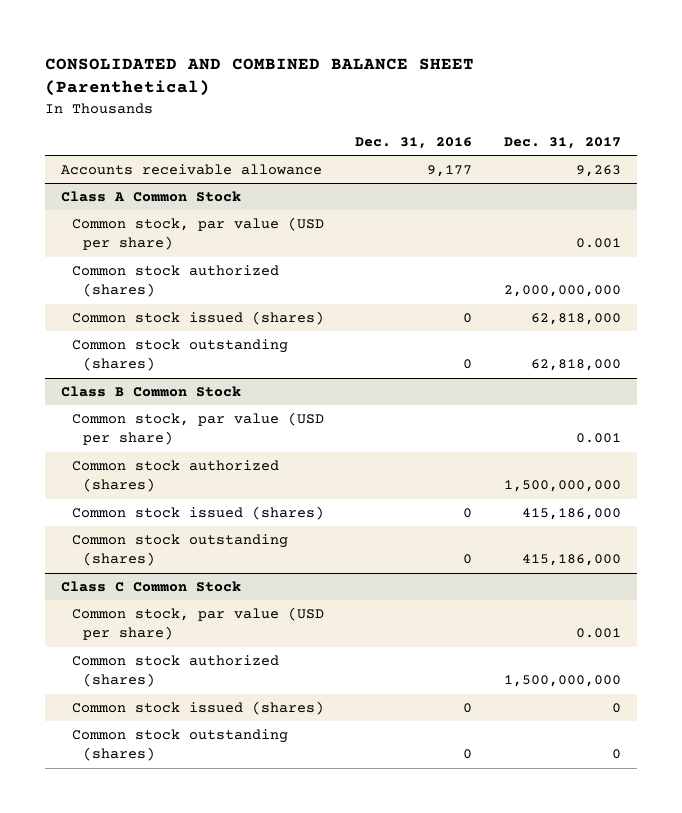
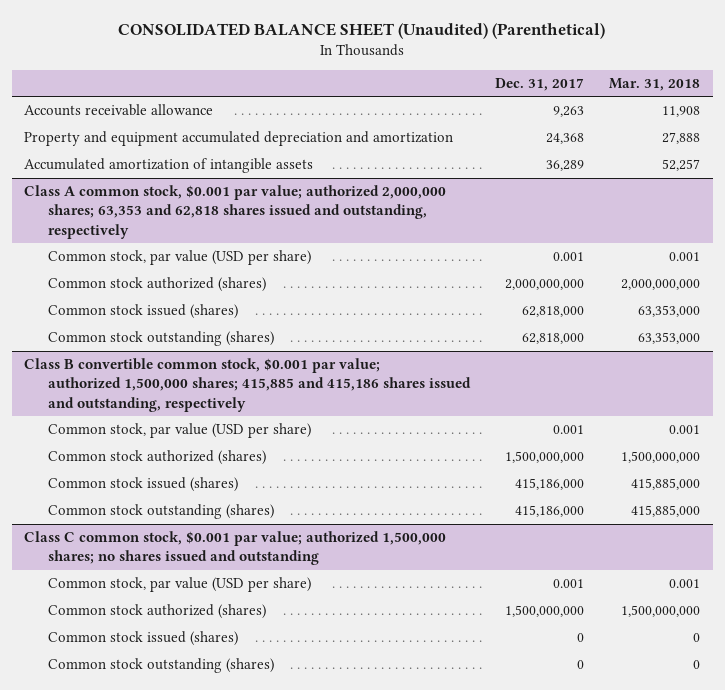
[44,57,474,97] CONSOLIDATED AND COMBINED BALANCE SHEET (Parenthetical) -> [118,22,606,39] CONSOLIDATED BALANCE SHEET (Unaudited) (Parenthetical)
[355,137,473,150] Dec. 31, 2016 -> none
none -> [609,77,701,91] Mar. 31, 2018
none -> [24,131,454,147] Property and equipment accumulated depreciation and amortization
none -> [24,158,314,174] Accumulated amortization of intangible assets
[60,191,241,203] Class A Common Stock -> [24,185,447,239] Class A common stock, $0.001 par value; authorized 2,000,000 shares; 63,353 and 62,818 shares issued and outstanding, respectively
[60,386,241,398] Class B Common Stock -> [24,358,471,412] Class B convertible common stock, $0.001 par value; authorized 1,500,000 shares; 415,885 and 415,186 shares issued and outstanding, respectively
[60,581,241,593] Class C Common Stock -> [24,531,447,566] Class C common stock, $0.001 par value; authorized 1,500,000 shares; no shares issued and outstanding

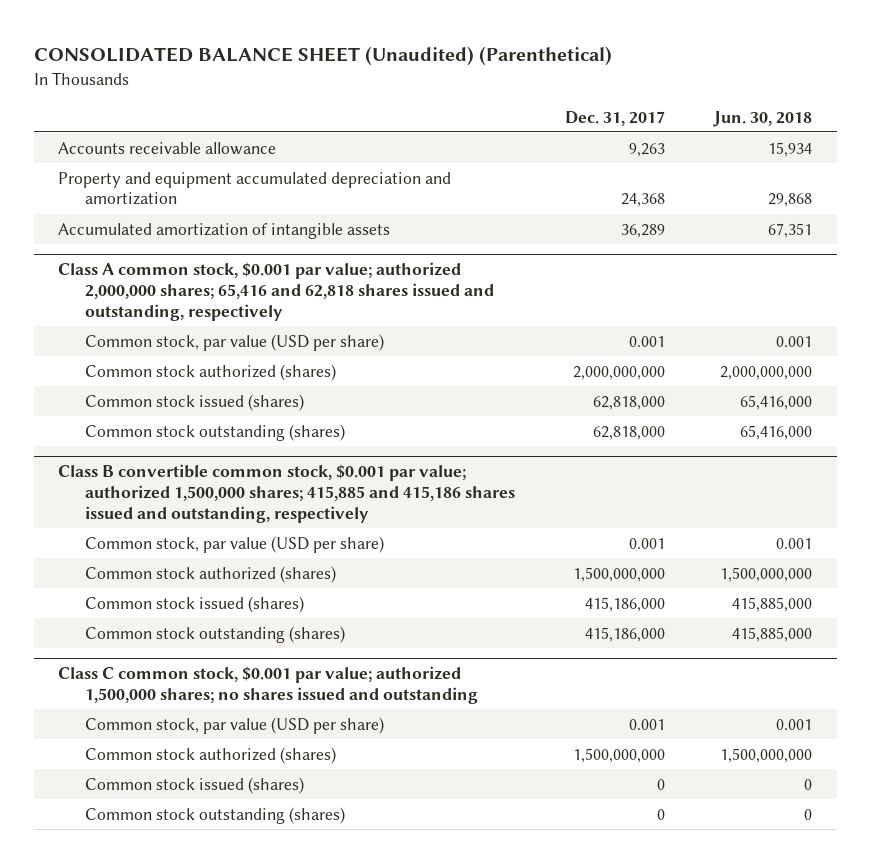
[609,77,701,91] Mar. 31, 2018 -> none
none -> [713,110,813,127] Jun. 30, 2018
[24,185,447,239] Class A common stock, $0.001 par value; authorized 2,000,000 shares; 63,353 and 62,818 shares issued and outstanding, respectively -> [58,261,495,321] Class A common stock, $0.001 par value; authorized 2,000,000 shares; 65,416 and 62,818 shares issued and outstanding, respectively

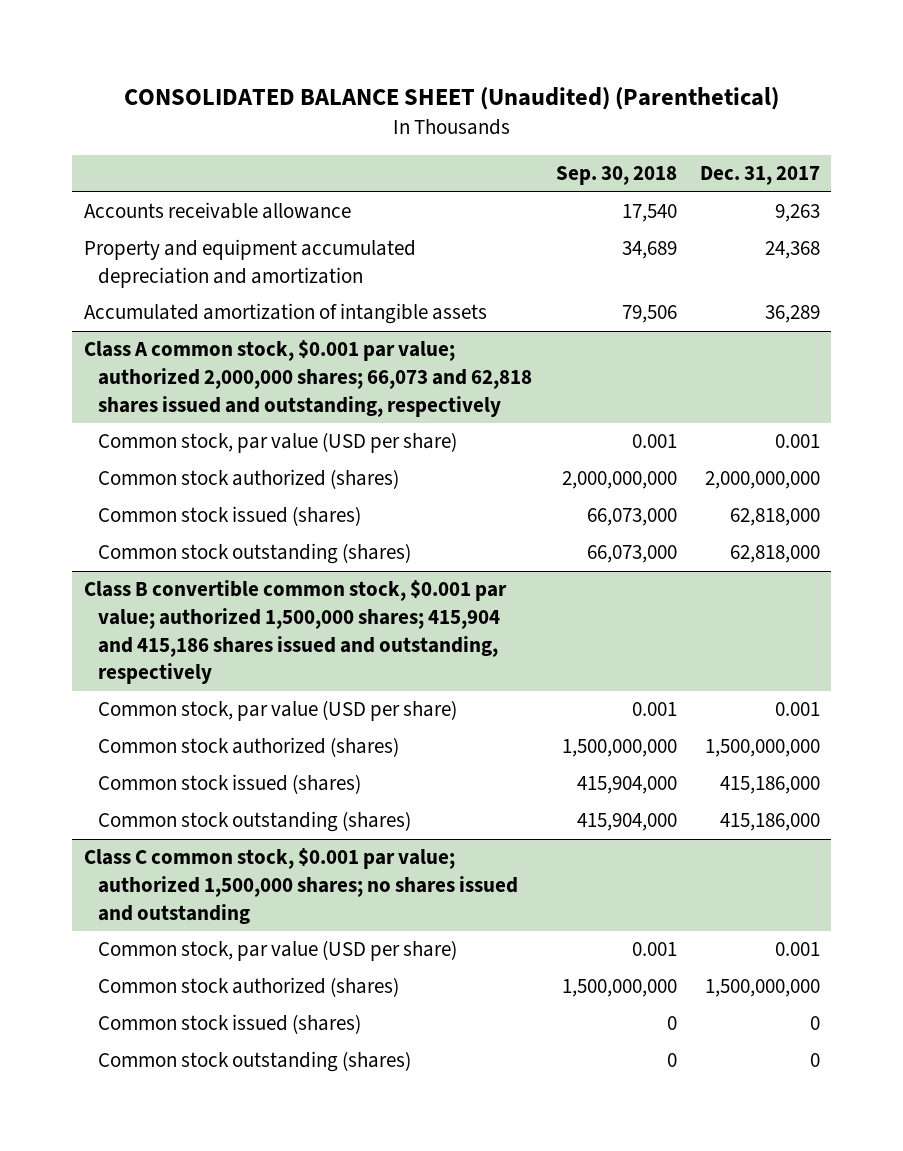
[713,110,813,127] Jun. 30, 2018 -> none
none -> [555,166,677,186] Sep. 30, 2018
[58,261,495,321] Class A common stock, $0.001 par value; authorized 2,000,000 shares; 65,416 and 62,818 shares issued and outstanding, respectively -> [83,340,533,417] Class A common stock, $0.001 par value; authorized 2,000,000 shares; 66,073 and 62,818 shares issued and outstanding, respectively
[58,463,516,523] Class B convertible common stock, $0.001 par value; authorized 1,500,000 shares; 415,885 and 415,186 shares issued and outstanding, respectively -> [83,580,507,685] Class B convertible common stock, $0.001 par value; authorized 1,500,000 shares; 415,904 and 415,186 shares issued and outstanding, respectively

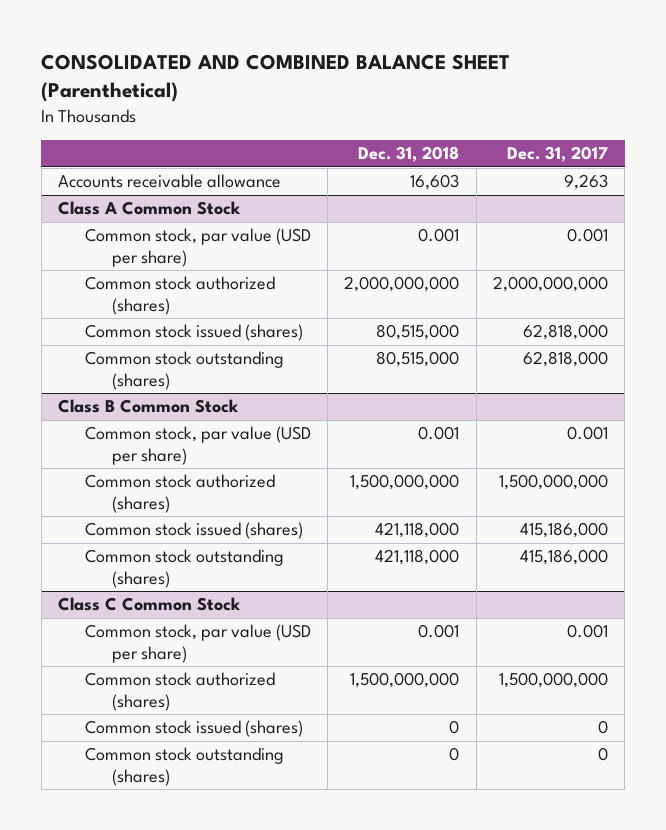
[123,86,779,110] CONSOLIDATED BALANCE SHEET (Unaudited) (Parenthetical) -> [41,54,511,103] CONSOLIDATED AND COMBINED BALANCE SHEET (Parenthetical)
[555,166,677,186] Sep. 30, 2018 -> none
none -> [358,146,460,163] Dec. 31, 2018
[83,239,416,289] Property and equipment accumulated depreciation and amortization -> none
[83,303,487,325] Accumulated amortization of intangible assets -> none
[83,340,533,417] Class A common stock, $0.001 par value; authorized 2,000,000 shares; 66,073 and 62,818 shares issued and outstanding, respectively -> [57,201,241,216] Class A Common Stock
[83,580,507,685] Class B convertible common stock, $0.001 par value; authorized 1,500,000 shares; 415,904 and 415,186 shares issued and outstanding, respectively -> [57,399,239,414] Class B Common Stock
[83,848,519,924] Class C common stock, $0.001 par value; authorized 1,500,000 shares; no shares issued and outstanding -> [57,597,241,612] Class C Common Stock

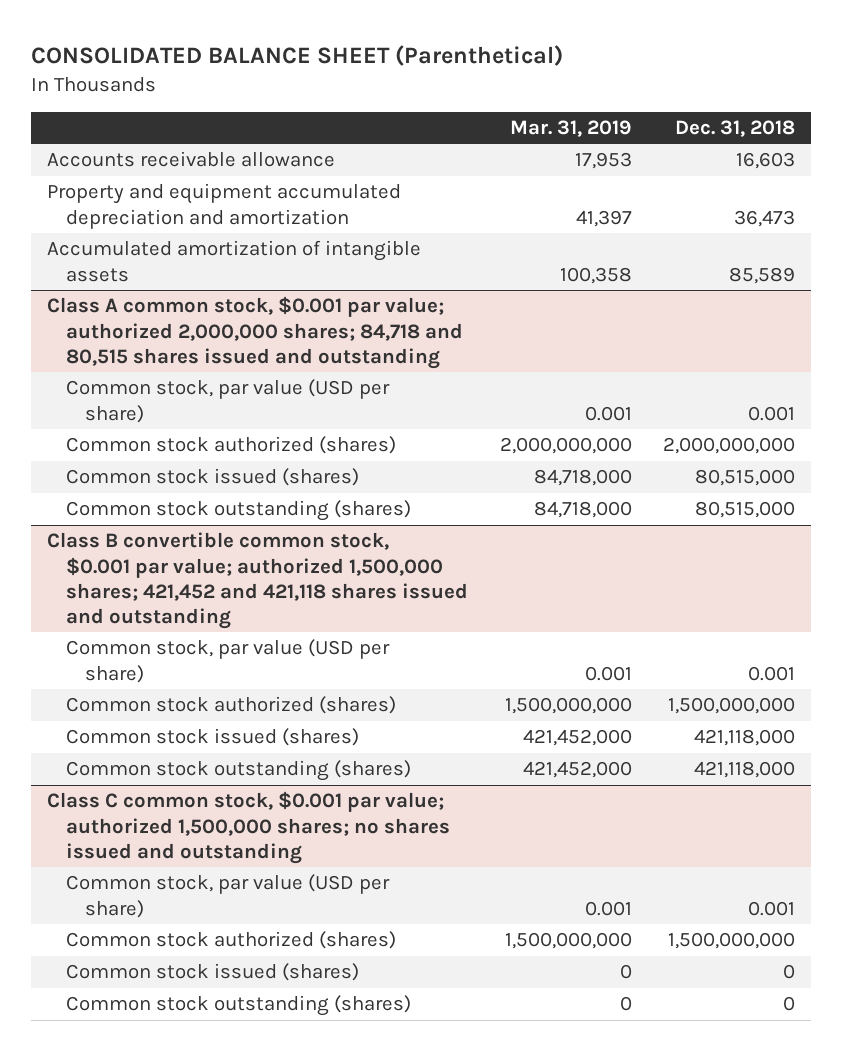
[41,54,511,103] CONSOLIDATED AND COMBINED BALANCE SHEET (Parenthetical) -> [31,45,564,67] CONSOLIDATED BALANCE SHEET (Parenthetical)
[506,146,608,163] Dec. 31, 2017 -> none
none -> [509,120,632,138] Mar. 31, 2019
none -> [47,183,402,229] Property and equipment accumulated depreciation and amortization
none -> [47,240,422,282] Accumulated amortization of intangible assets
[57,201,241,216] Class A Common Stock -> [47,296,464,369] Class A common stock, $0.001 par value; authorized 2,000,000 shares; 84,718 and 80,515 shares issued and outstanding
[57,399,239,414] Class B Common Stock -> [47,532,469,630] Class B convertible common stock, $0.001 par value; authorized 1,500,000 shares; 421,452 and 421,118 shares issued and outstanding
[57,597,241,612] Class C Common Stock -> [47,791,451,864] Class C common stock, $0.001 par value; authorized 1,500,000 shares; no shares issued and outstanding

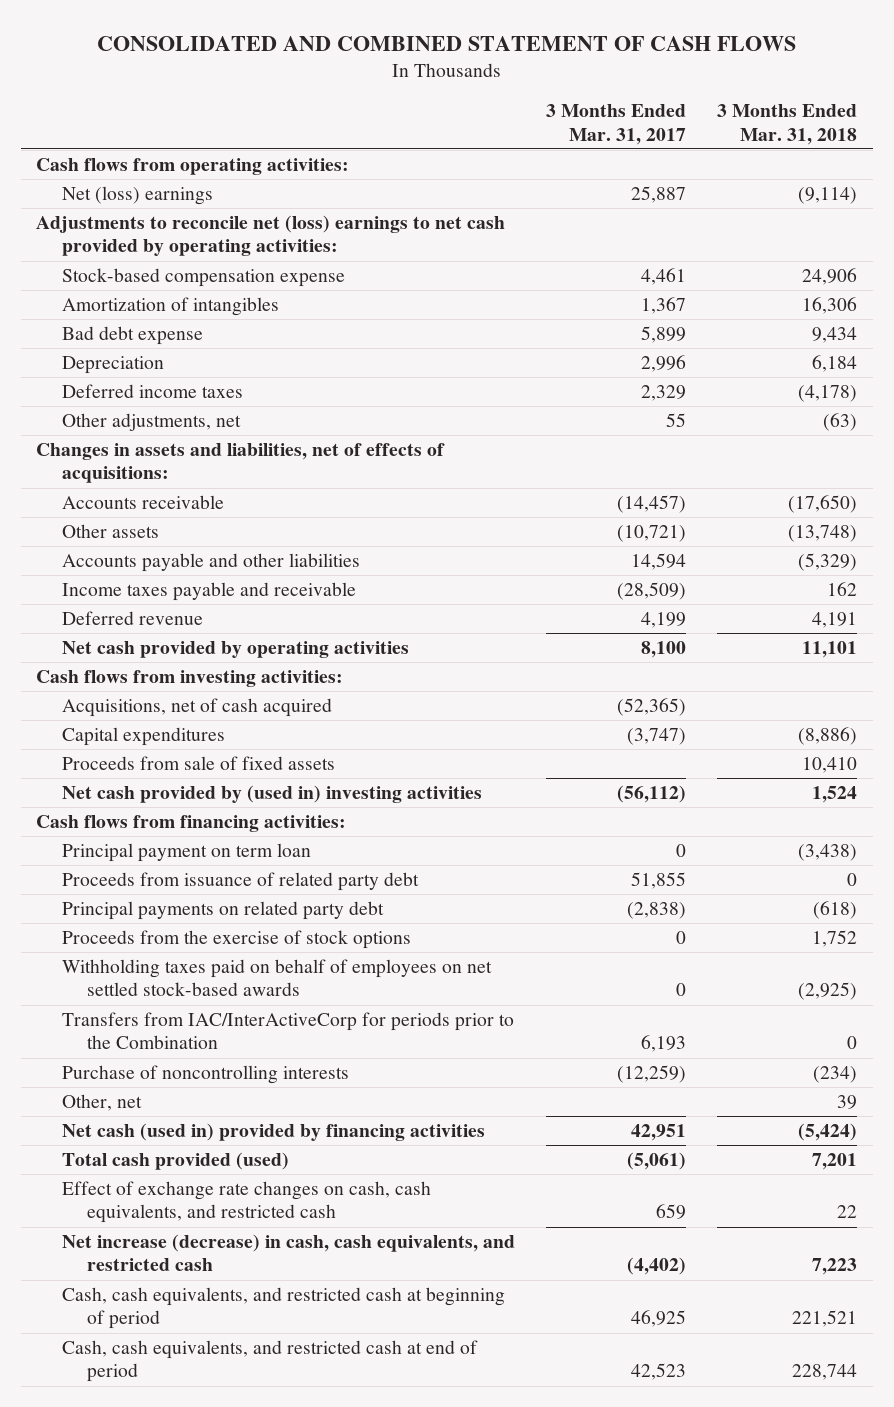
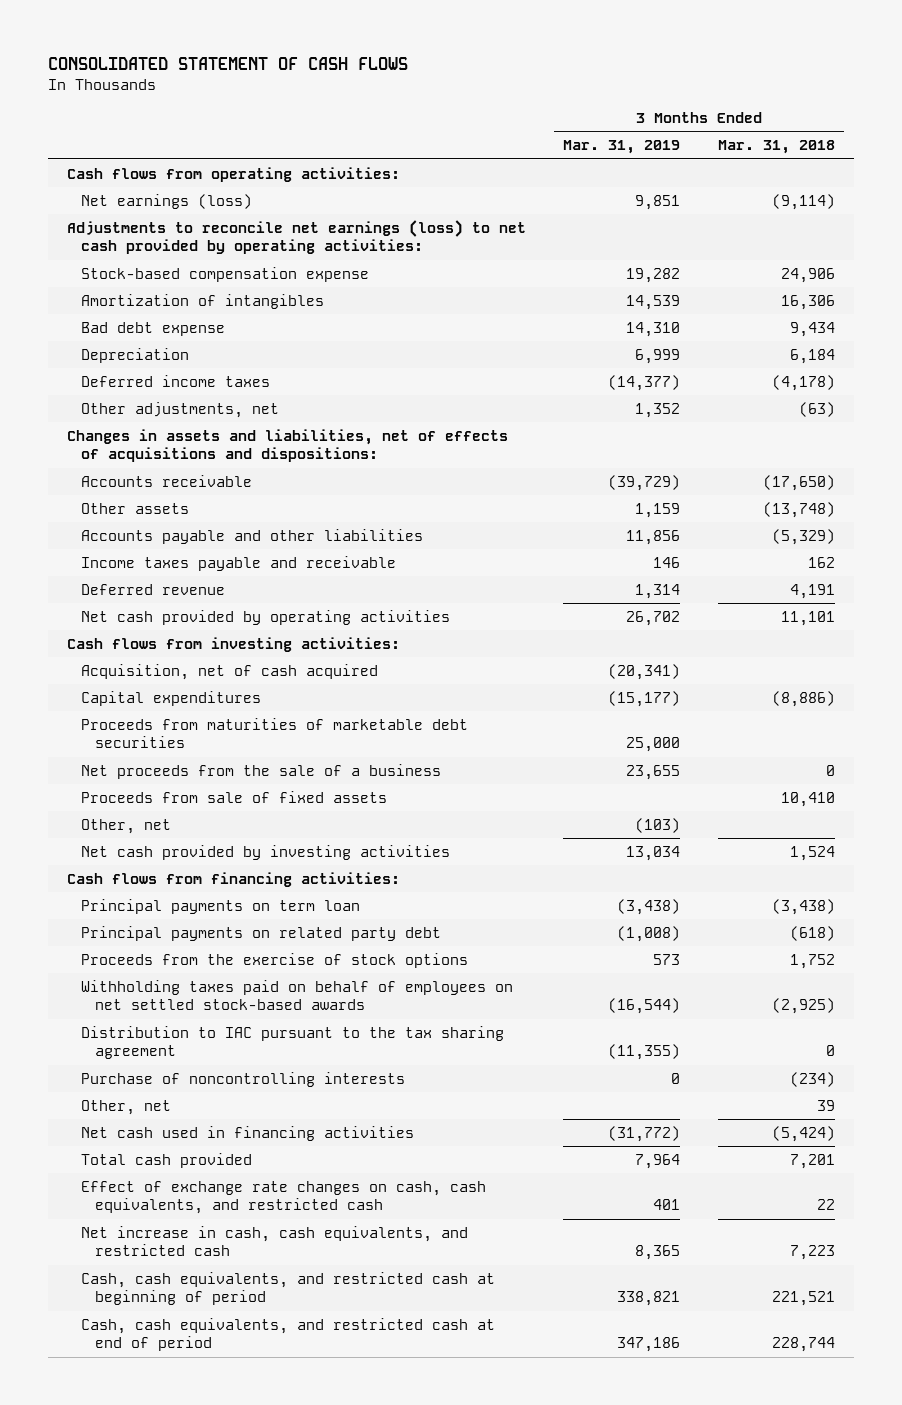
[96,35,796,51] CONSOLIDATED AND COMBINED STATEMENT OF CASH FLOWS -> [47,57,408,71] CONSOLIDATED STATEMENT OF CASH FLOWS
[546,104,687,145] 3 Months Ended Mar. 31, 2017 -> none
none -> [563,140,681,155] Mar. 31, 2019
[61,185,213,205] Net (loss) earnings -> [80,193,252,209] Net earnings (loss)
[36,214,506,257] Adjustments to reconcile net (loss) earnings to net cash provided by operating activities: -> [66,219,526,255] Adjustments to reconcile net earnings (loss) to net cash provided by operating activities:
[36,442,446,484] Changes in assets and liabilities, net of effects of acquisitions: -> [66,428,508,463] Changes in assets and liabilities, net of effects of acquisitions and dispositions:
[61,697,332,717] Acquisitions, net of cash acquired -> [80,663,378,680] Acquisition, net of cash acquired
none -> [80,717,468,749] Proceeds from maturities of marketable debt securities
none -> [80,763,441,779] Net proceeds from the sale of a business
none -> [80,818,171,834] Other, net
[61,784,482,803] Net cash provided by (used in) investing activities -> [80,844,450,860] Net cash provided by investing activities
[61,871,419,891] Proceeds from issuance of related party debt -> none
[61,842,311,862] Principal payment on term loan -> [80,898,360,914] Principal payments on term loan
[61,1011,514,1050] Transfers from IAC/InterActiveCorp for periods prior to the Combination -> none
none -> [80,1025,504,1060] Distribution to IAC pursuant to the tax sharing agreement
[61,1122,485,1141] Net cash (used in) provided by financing activities -> [80,1125,414,1141] Net cash used in financing activities
[61,1151,289,1170] Total cash provided (used) -> [80,1152,252,1168] Total cash provided
[61,1233,515,1272] Net increase (decrease) in cash, cash equivalents, and restricted cash -> [80,1225,468,1257] Net increase in cash, cash equivalents, and restricted cash

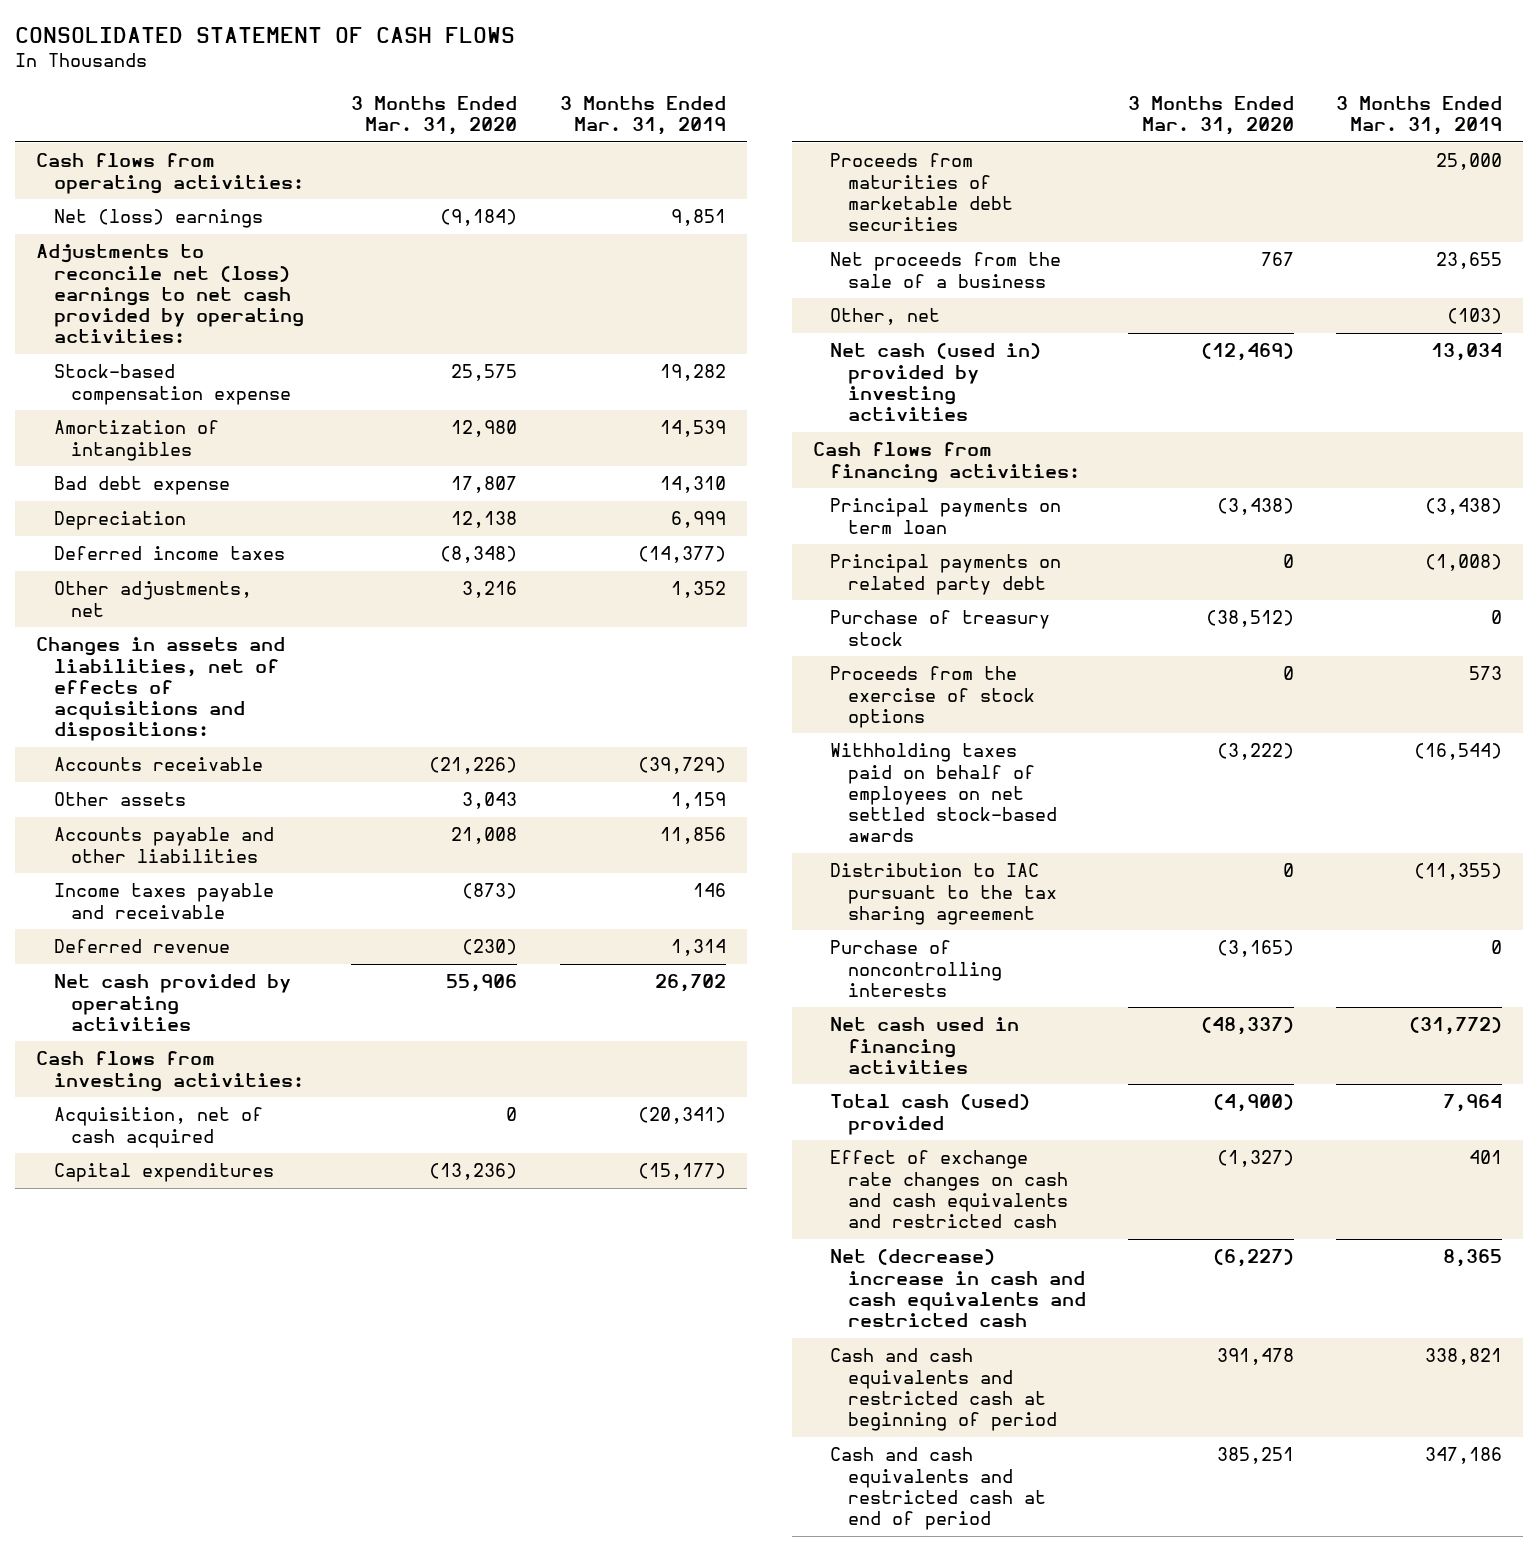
[717,140,835,155] Mar. 31, 2018 -> none
none -> [351,95,518,135] 3 Months Ended Mar. 31, 2020
[80,193,252,209] Net earnings (loss) -> [53,209,263,229] Net (loss) earnings
[66,219,526,255] Adjustments to reconcile net earnings (loss) to net cash provided by operating activities: -> [36,244,304,344] Adjustments to reconcile net (loss) earnings to net cash provided by operating activities:
[80,790,387,803] Proceeds from sale of fixed assets -> none
[80,844,450,860] Net cash provided by investing activities -> [830,343,1042,422] Net cash (used in) provided by investing activities
none -> [830,610,1051,646] Purchase of treasury stock
[80,1099,171,1115] Other, net -> none
[80,1152,252,1168] Total cash provided -> [830,1094,1031,1135] Total cash (used) provided
[80,1180,486,1215] Effect of exchange rate changes on cash, cash equivalents, and restricted cash -> [830,1150,1068,1229] Effect of exchange rate changes on cash and cash equivalents and restricted cash
[80,1225,468,1257] Net increase in cash, cash equivalents, and restricted cash -> [830,1249,1086,1328] Net (decrease) increase in cash and cash equivalents and restricted cash
[80,1271,495,1306] Cash, cash equivalents, and restricted cash at beginning of period -> [830,1348,1057,1432] Cash and cash equivalents and restricted cash at beginning of period
[80,1317,495,1352] Cash, cash equivalents, and restricted cash at end of period -> [830,1447,1046,1531] Cash and cash equivalents and restricted cash at end of period

